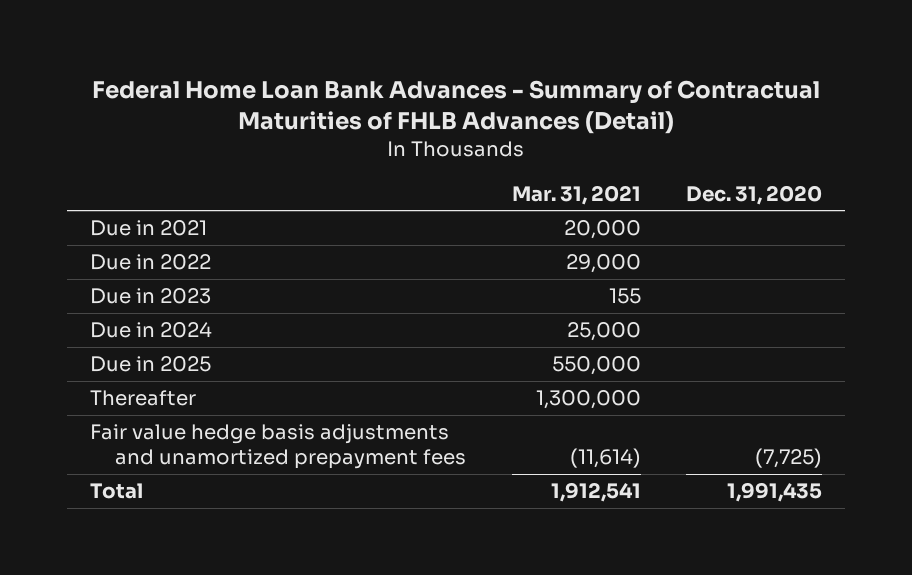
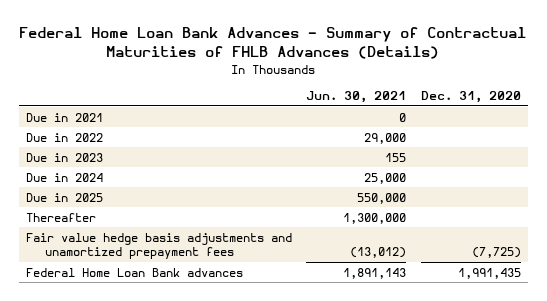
[92,80,821,135] Federal Home Loan Bank Advances - Summary of Contractual Maturities of FHLB Advances (Detail) -> [19,27,527,60] Federal Home Loan Bank Advances - Summary of Contractual Maturities of FHLB Advances (Details)
[511,184,641,205] Mar. 31, 2021 -> none
none -> [306,91,407,104] Jun. 30, 2021
[89,483,143,500] Total -> [26,267,244,277] Federal Home Loan Bank advances

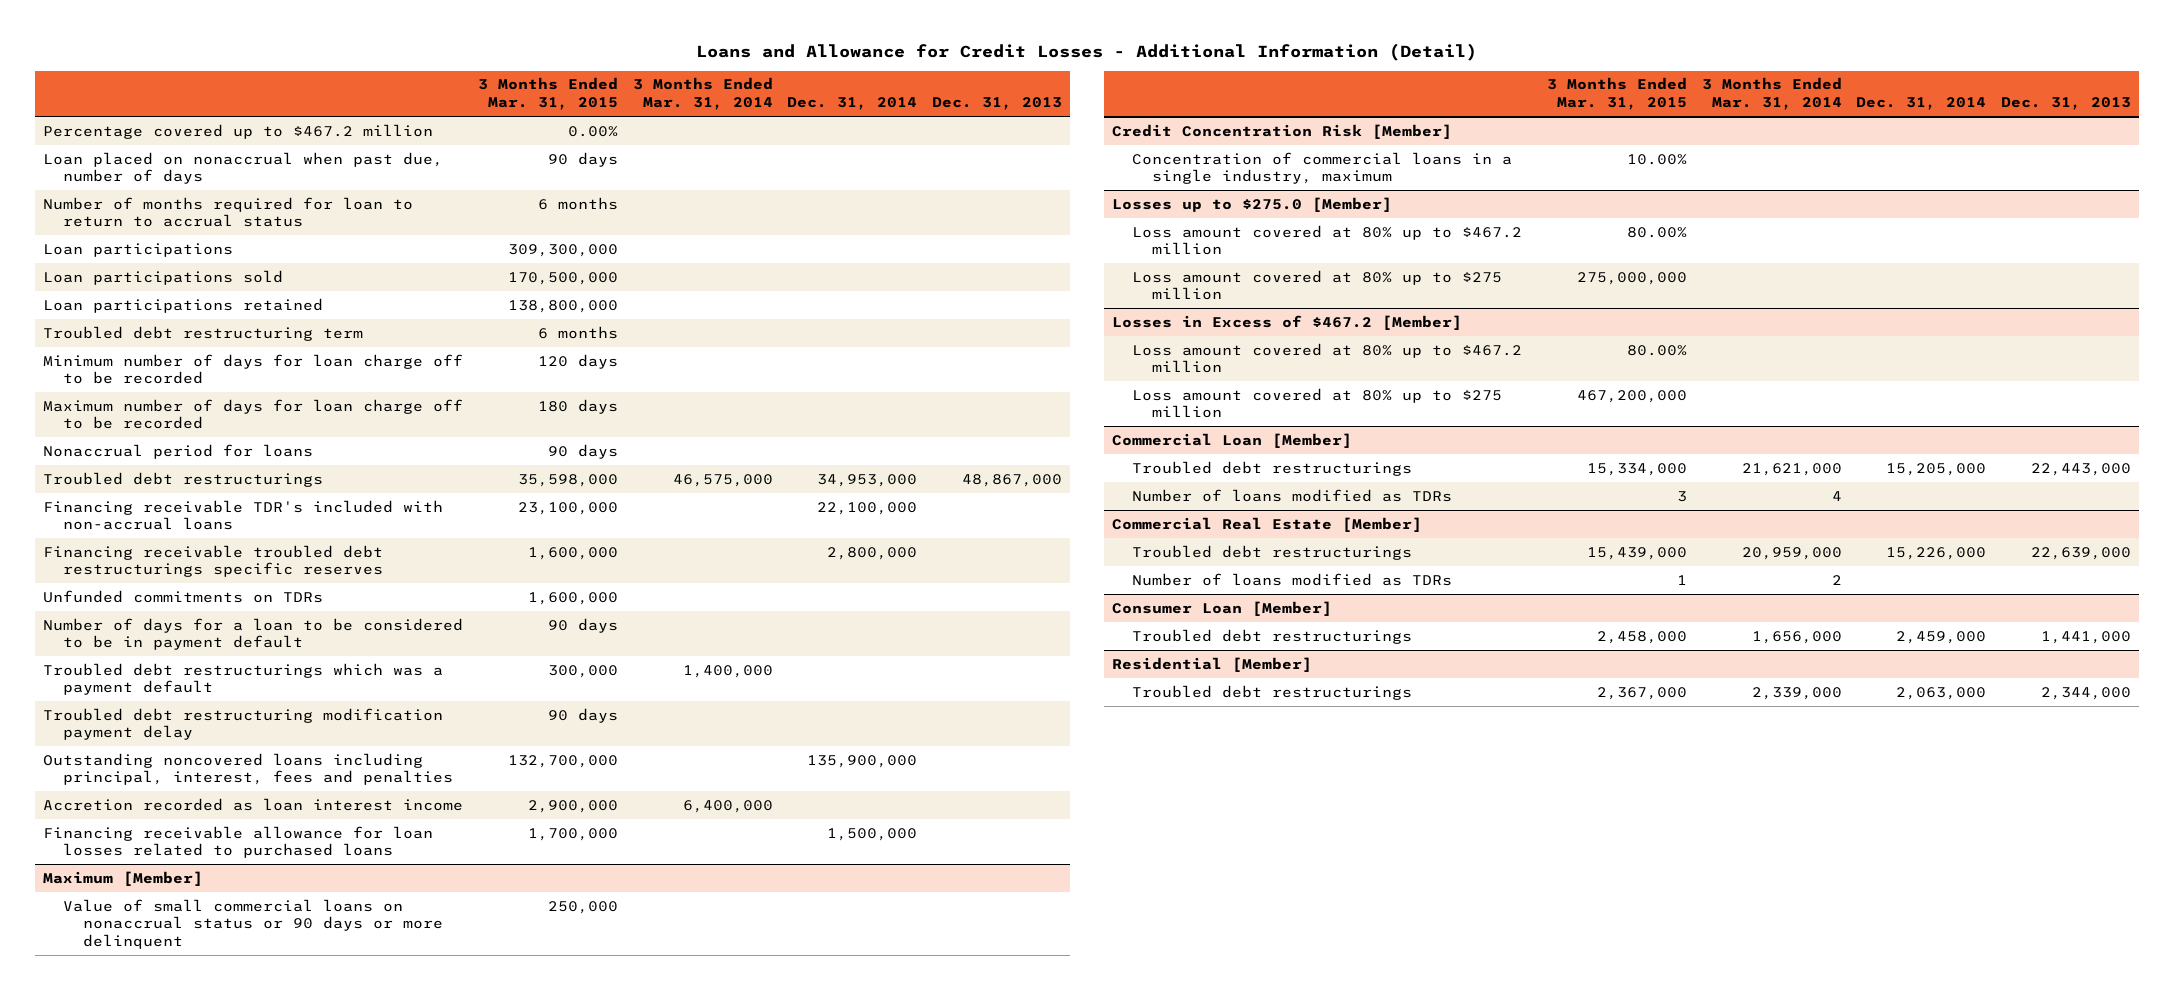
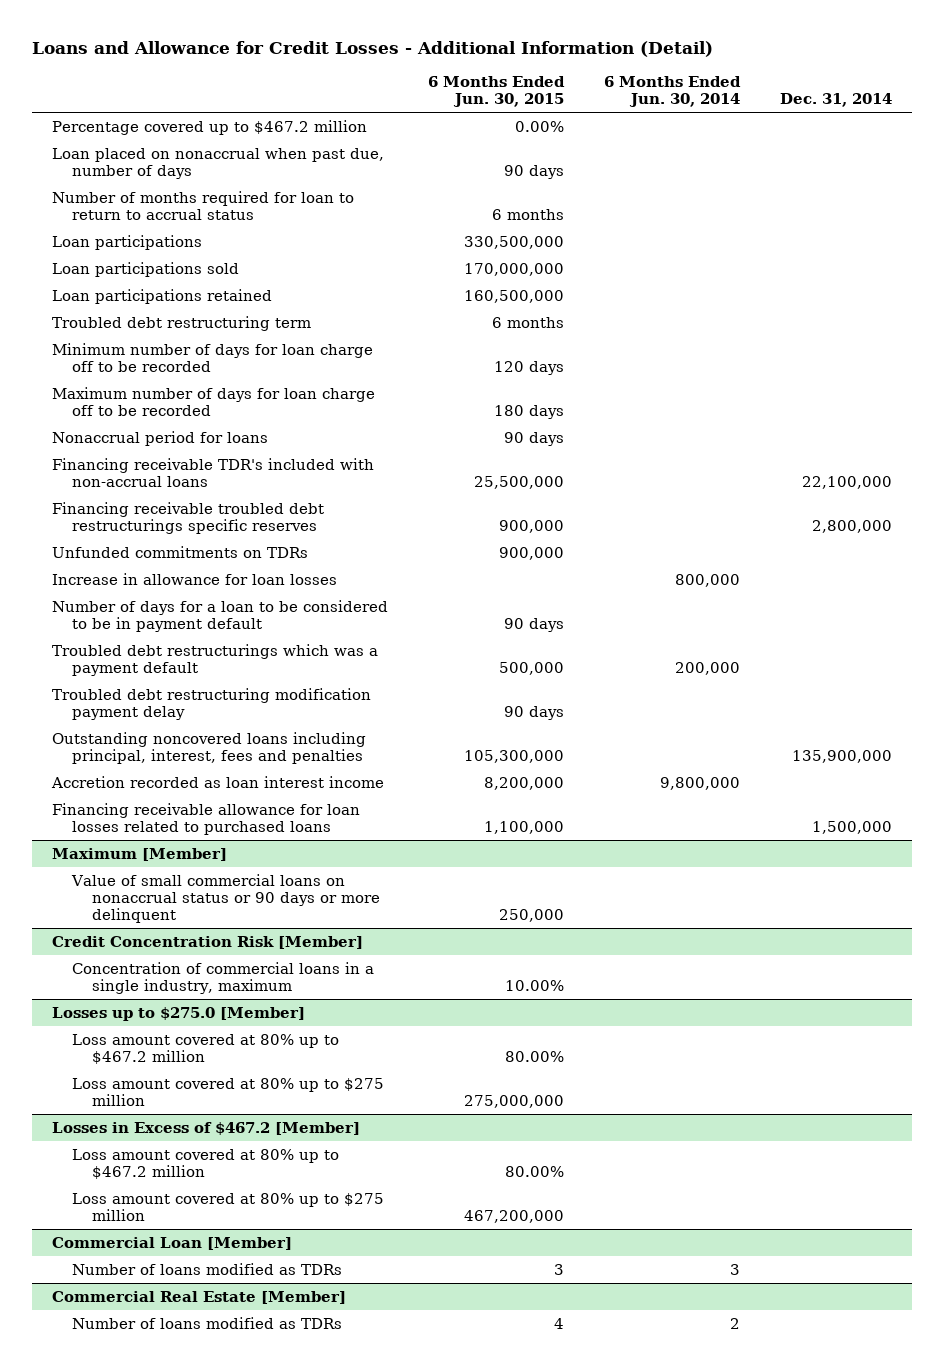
[477,77,618,111] 3 Months Ended Mar. 31, 2015 -> none
[632,77,773,111] 3 Months Ended Mar. 31, 2014 -> none
[932,97,1063,111] Dec. 31, 2013 -> none
none -> [427,75,565,108] 6 Months Ended Jun. 30, 2015
none -> [604,75,742,108] 6 Months Ended Jun. 30, 2014
[42,471,323,487] Troubled debt restructurings -> none
none -> [51,572,337,585] Increase in allowance for loan losses
[1131,460,1412,476] Troubled debt restructurings -> none
[1131,544,1412,560] Troubled debt restructurings -> none
[1111,600,1332,616] Consumer Loan [Member] -> none
[1131,628,1412,644] Troubled debt restructurings -> none
[1111,656,1312,672] Residential [Member] -> none
[1131,684,1412,700] Troubled debt restructurings -> none

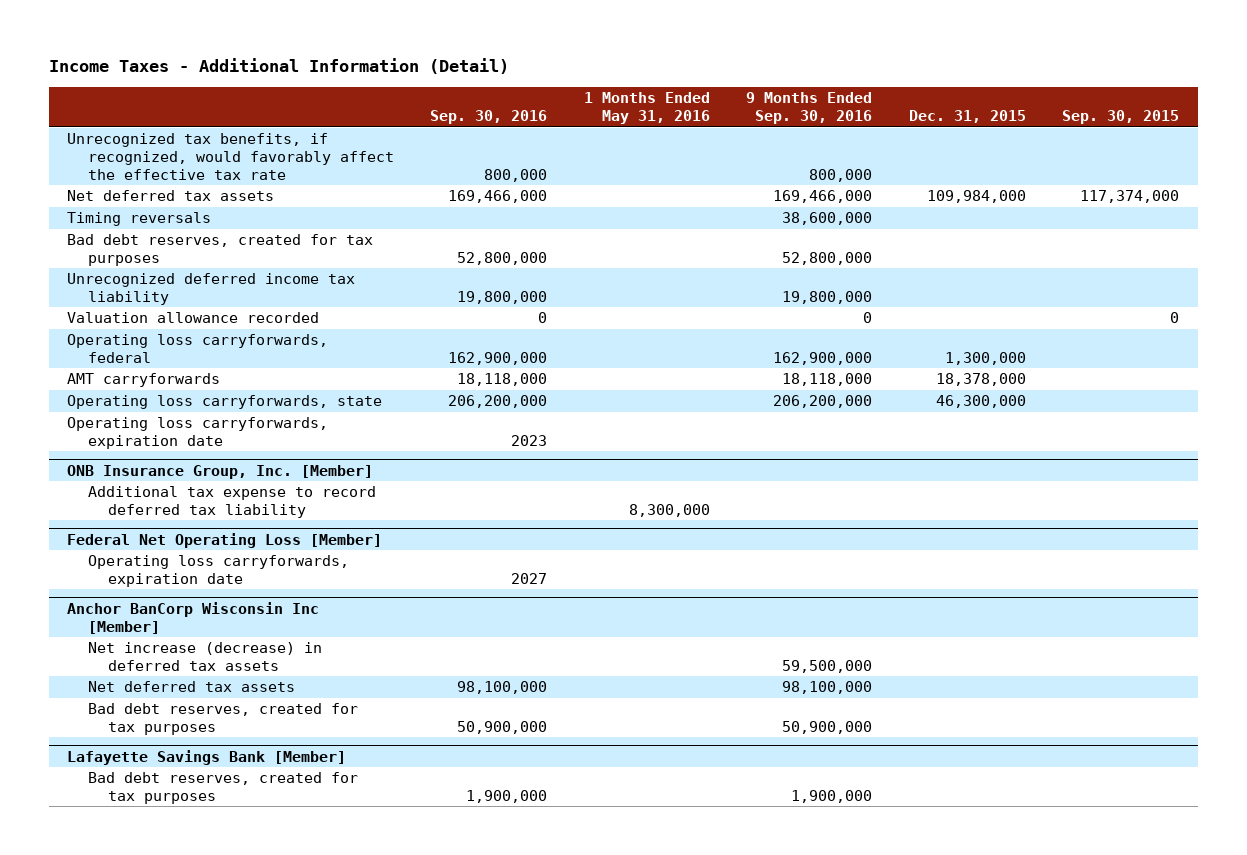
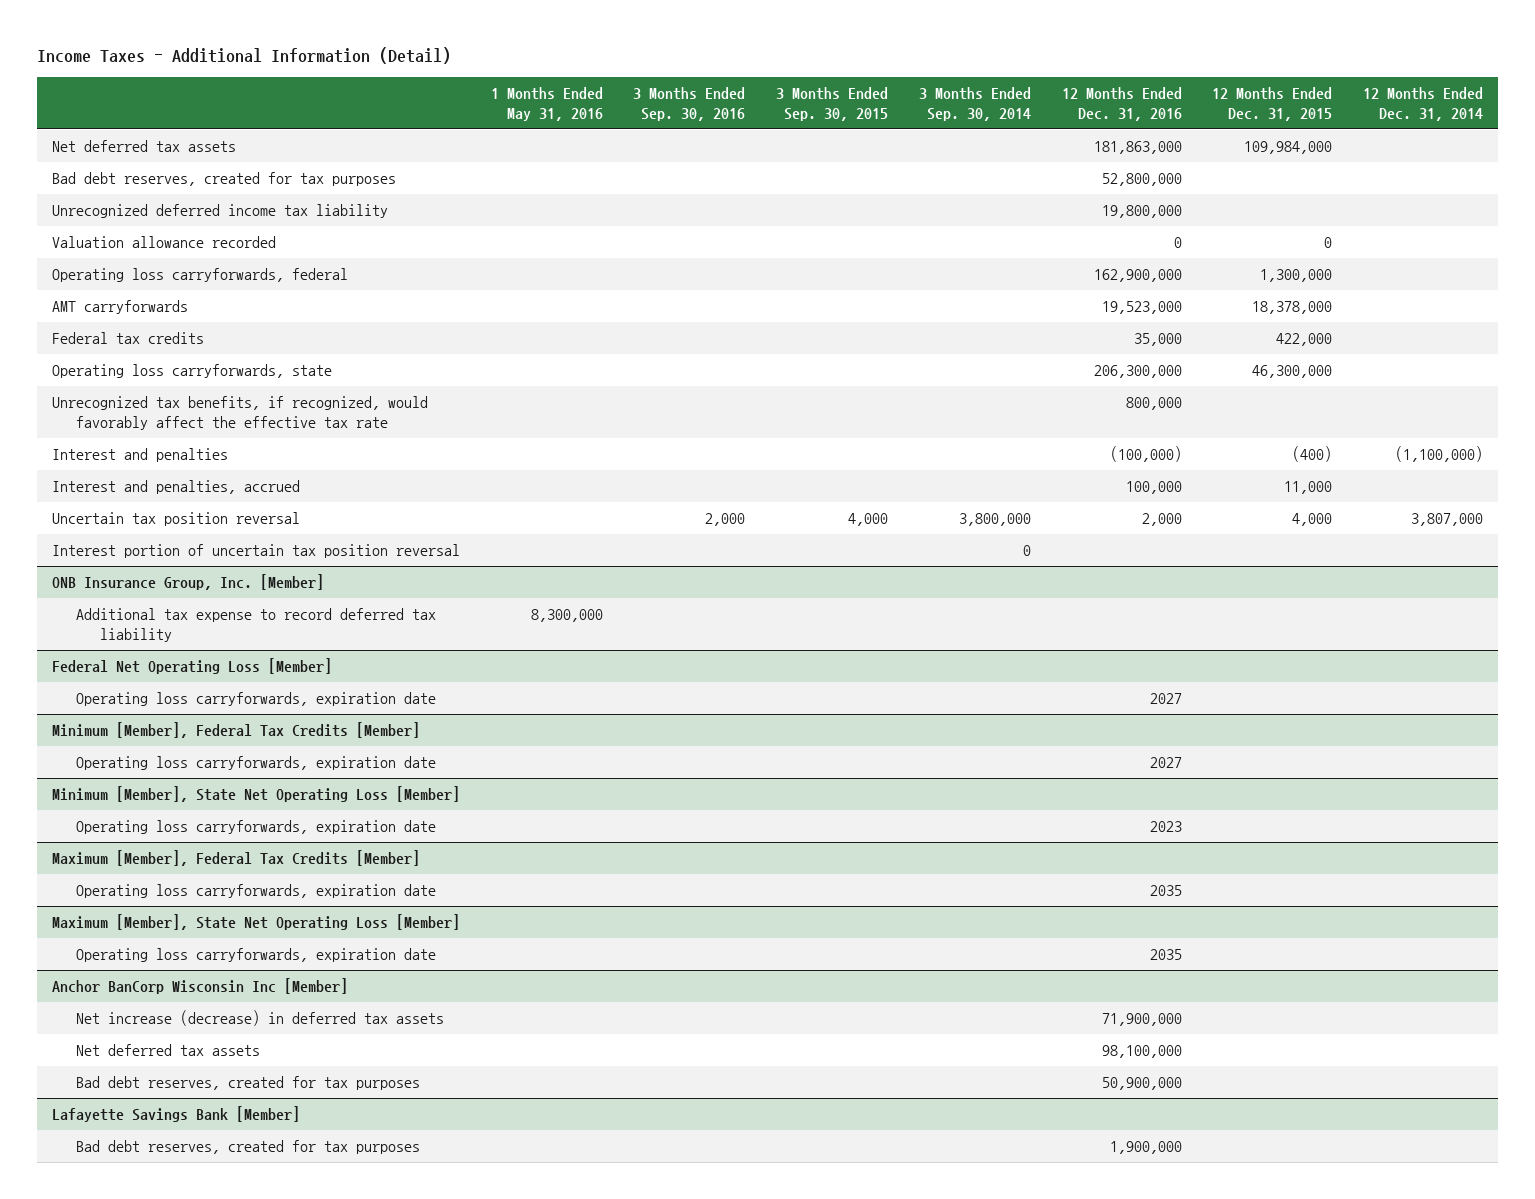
[430,110,548,125] Sep. 30, 2016 -> none
[746,92,873,125] 9 Months Ended Sep. 30, 2016 -> none
[908,110,1026,124] Dec. 31, 2015 -> none
[1062,110,1180,125] Sep. 30, 2015 -> none
none -> [633,86,746,121] 3 Months Ended Sep. 30, 2016
none -> [776,86,889,121] 3 Months Ended Sep. 30, 2015
none -> [918,86,1031,121] 3 Months Ended Sep. 30, 2014
none -> [1061,86,1182,121] 12 Months Ended Dec. 31, 2016
none -> [1212,86,1333,121] 12 Months Ended Dec. 31, 2015
none -> [1363,86,1484,121] 12 Months Ended Dec. 31, 2014
[67,212,212,227] Timing reversals -> none
none -> [51,332,204,345] Federal tax credits
[67,417,329,450] Operating loss carryforwards, expiration date -> none
[67,133,394,180] Unrecognized tax benefits, if recognized, would favorably affect the effective tax rate -> [51,396,428,431] Unrecognized tax benefits, if recognized, would favorably affect the effective tax rate
none -> [51,448,228,463] Interest and penalties
none -> [51,480,300,495] Interest and penalties, accrued
none -> [51,512,300,527] Uncertain tax position reversal
none -> [51,544,460,559] Interest portion of uncertain tax position reversal
none -> [51,722,420,739] Minimum [Member], Federal Tax Credits [Member]
none -> [76,756,437,771] Operating loss carryforwards, expiration date
none -> [51,786,460,803] Minimum [Member], State Net Operating Loss [Member]
none -> [76,820,437,835] Operating loss carryforwards, expiration date
none -> [51,850,420,867] Maximum [Member], Federal Tax Credits [Member]
none -> [76,884,437,899] Operating loss carryforwards, expiration date
none -> [51,914,460,931] Maximum [Member], State Net Operating Loss [Member]
none -> [76,948,437,963] Operating loss carryforwards, expiration date

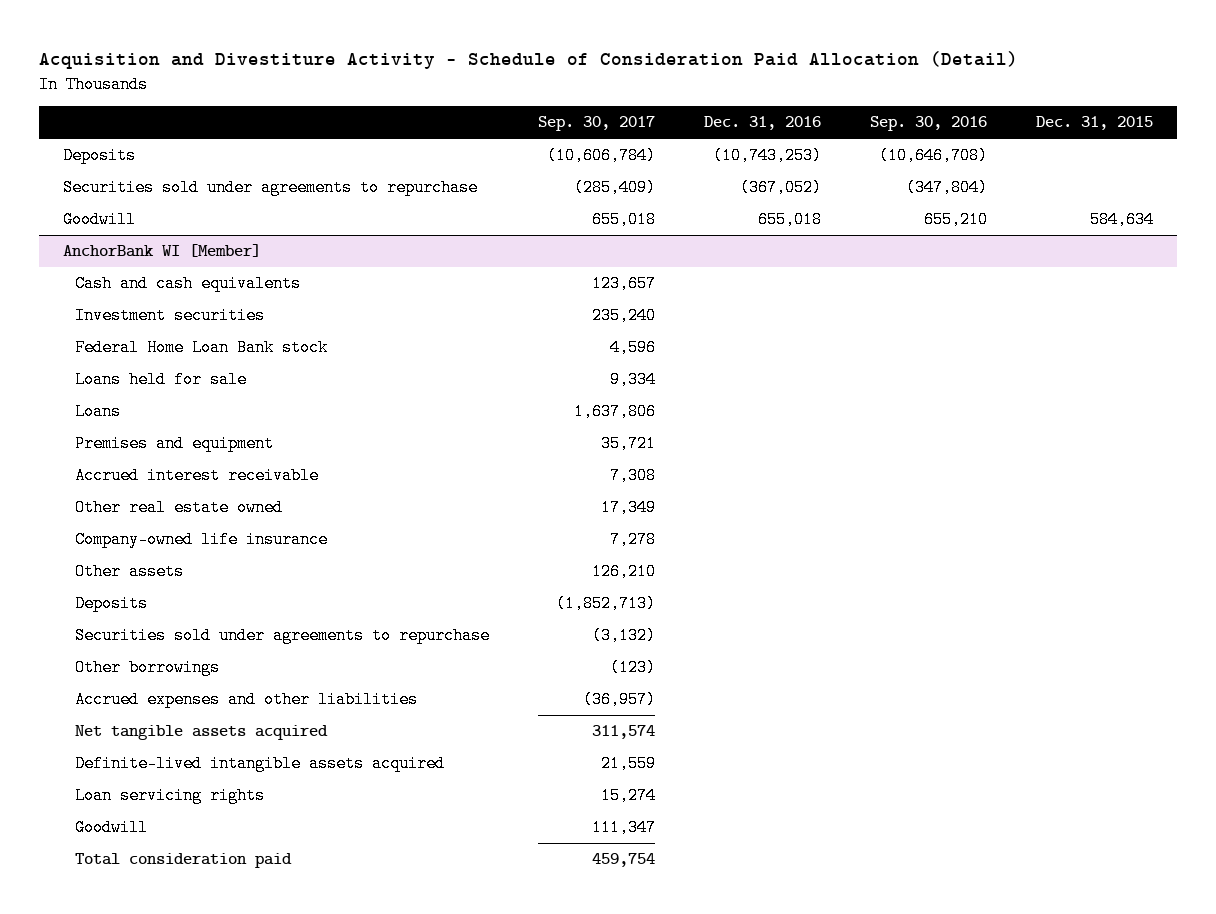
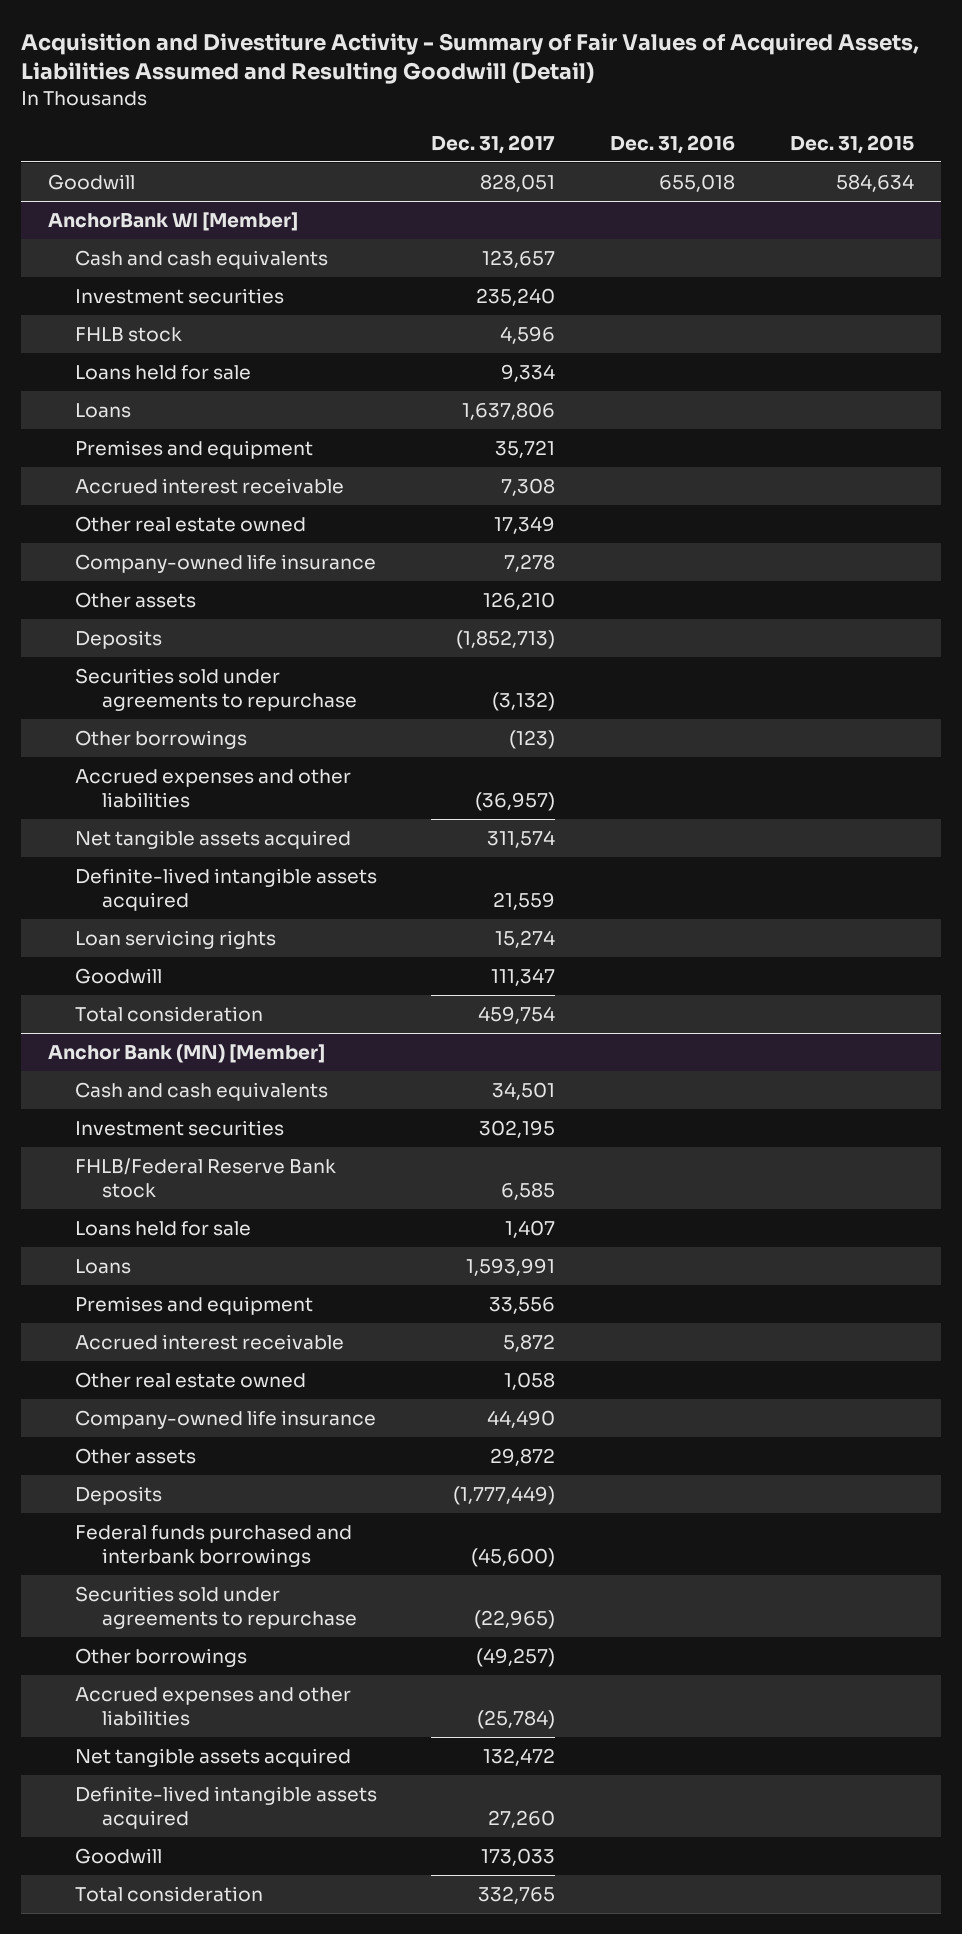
[38,51,1018,70] Acquisition and Divestiture Activity - Schedule of Consideration Paid Allocation (Detail) -> [20,32,919,85] Acquisition and Divestiture Activity - Summary of Fair Values of Acquired Assets, Liabilities Assumed and Resulting Goodwill (Detail)
[538,116,656,132] Sep. 30, 2017 -> none
[870,116,988,132] Sep. 30, 2016 -> none
none -> [431,134,556,154] Dec. 31, 2017
[62,147,136,165] Deposits -> none
[62,179,478,197] Securities sold under agreements to repurchase -> none
[75,339,329,357] Federal Home Loan Bank stock -> none
none -> [74,327,182,343] FHLB stock
[75,853,293,869] Total consideration paid -> [74,1006,263,1023] Total consideration
none -> [47,1044,325,1064] Anchor Bank (MN) [Member]
none -> [74,1082,328,1102] Cash and cash equivalents
none -> [74,1120,284,1137] Investment securities
none -> [74,1158,336,1198] FHLB/Federal Reserve Bank stock
none -> [74,1221,251,1237] Loans held for sale
none -> [74,1259,131,1275] Loans
none -> [74,1296,313,1316] Premises and equipment
none -> [74,1334,344,1351] Accrued interest receivable
none -> [74,1372,306,1389] Other real estate owned
none -> [74,1410,376,1430] Company-owned life insurance
none -> [74,1448,196,1465] Other assets
none -> [74,1486,162,1506] Deposits
none -> [74,1525,352,1567] Federal funds purchased and interbank borrowings
none -> [74,1586,357,1629] Securities sold under agreements to repurchase
none -> [74,1648,247,1668] Other borrowings
none -> [74,1687,351,1726] Accrued expenses and other liabilities
none -> [74,1748,351,1768] Net tangible assets acquired
none -> [74,1786,377,1829] Definite-lived intangible assets acquired
none -> [74,1848,162,1865] Goodwill
none -> [74,1886,263,1903] Total consideration

